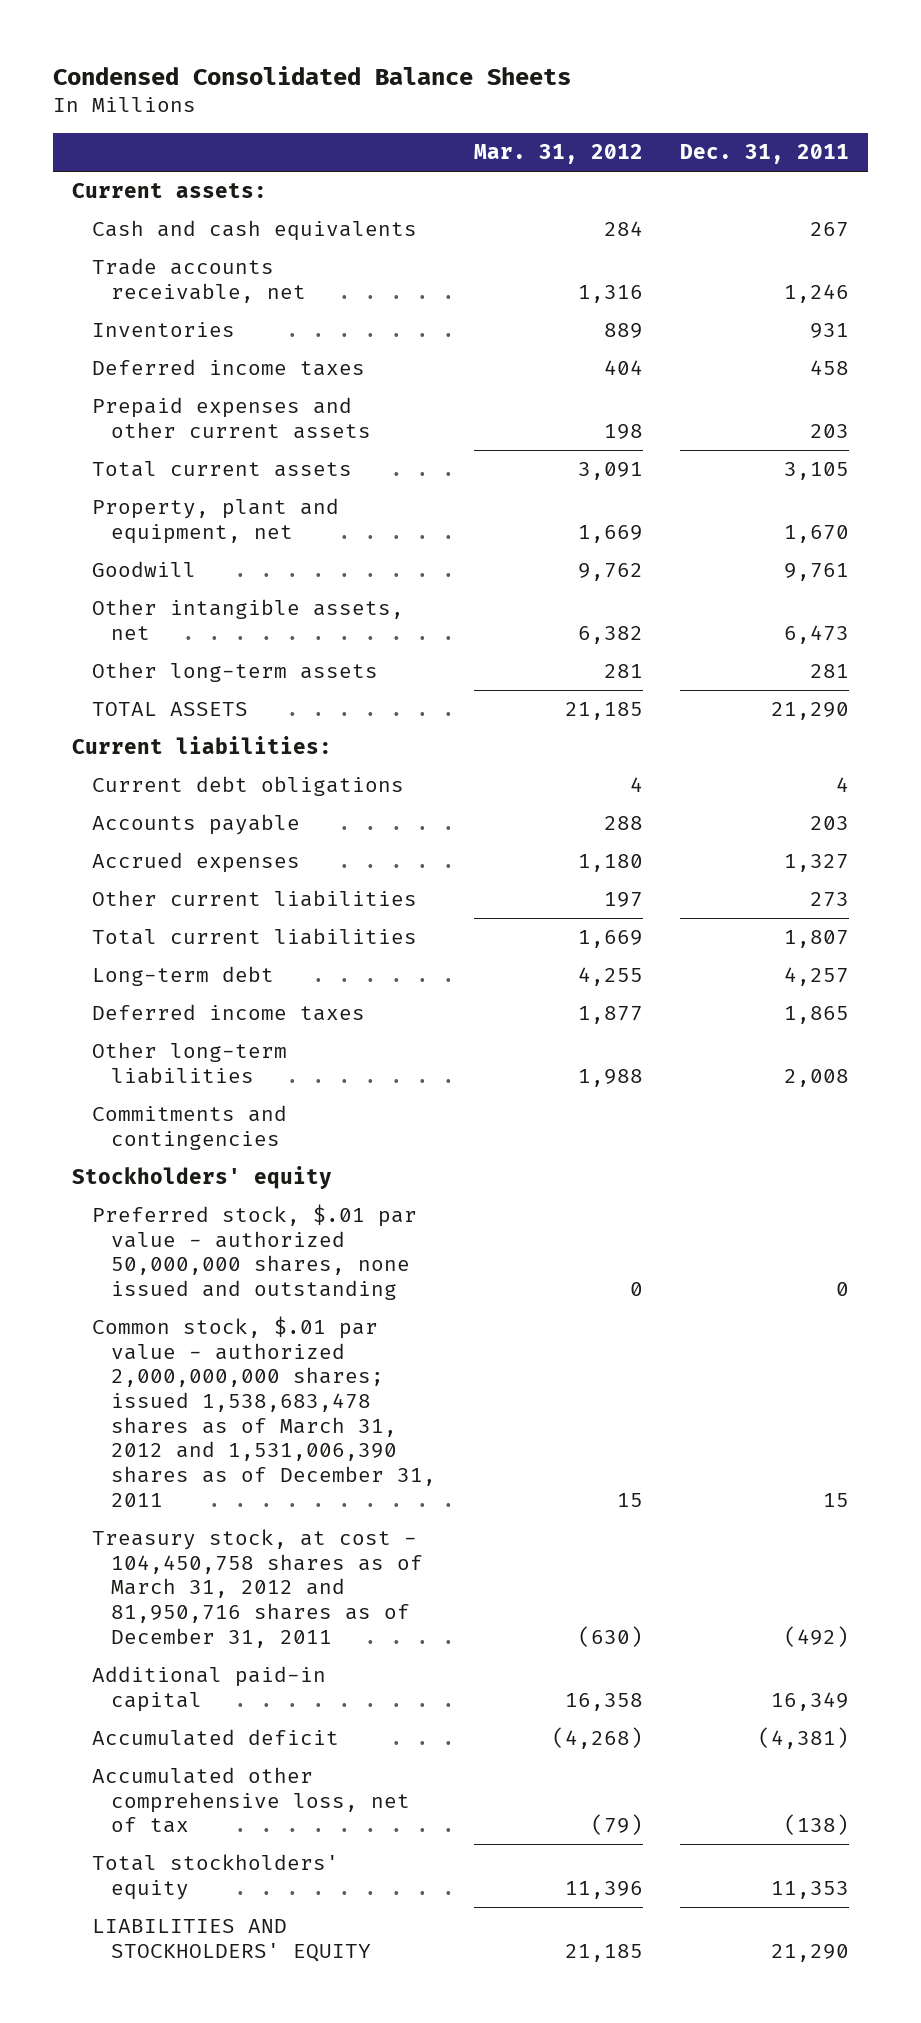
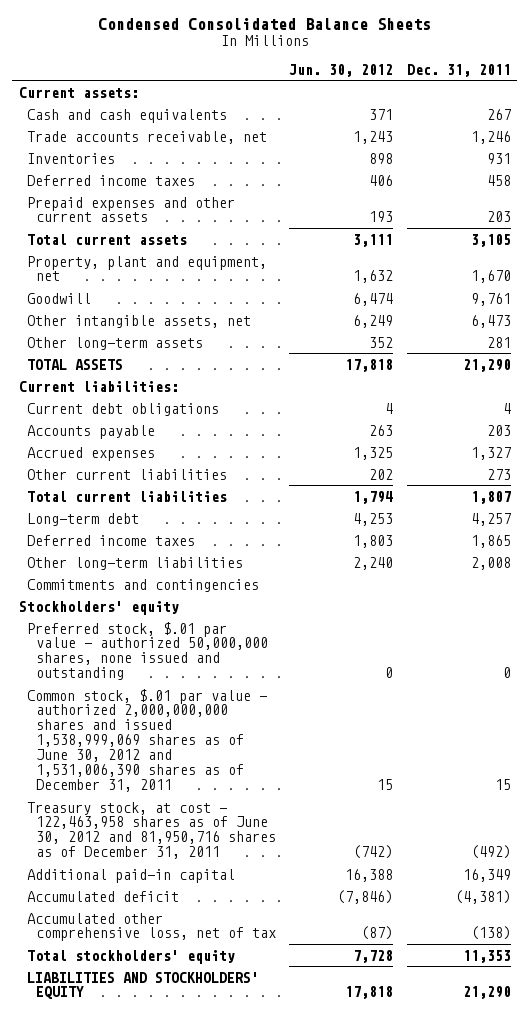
[473,144,643,165] Mar. 31, 2012 -> none
none -> [289,63,394,77] Jun. 30, 2012
[91,1316,437,1507] Common stock, $.01 par value - authorized 2,000,000,000 shares; issued 1,538,683,478 shares as of March 31, 2012 and 1,531,006,390 shares as of December 31, 2011 -> [27,688,268,793] Common stock, $.01 par value - authorized 2,000,000,000 shares and issued 1,538,999,069 shares as of June 30, 2012 and 1,531,006,390 shares as of December 31, 2011
[91,1529,424,1648] Treasury stock, at cost - 104,450,758 shares as of March 31, 2012 and 81,950,716 shares as of December 31, 2011 -> [27,801,276,860] Treasury stock, at cost - 122,463,958 shares as of June 30, 2012 and 81,950,716 shares as of December 31, 2011

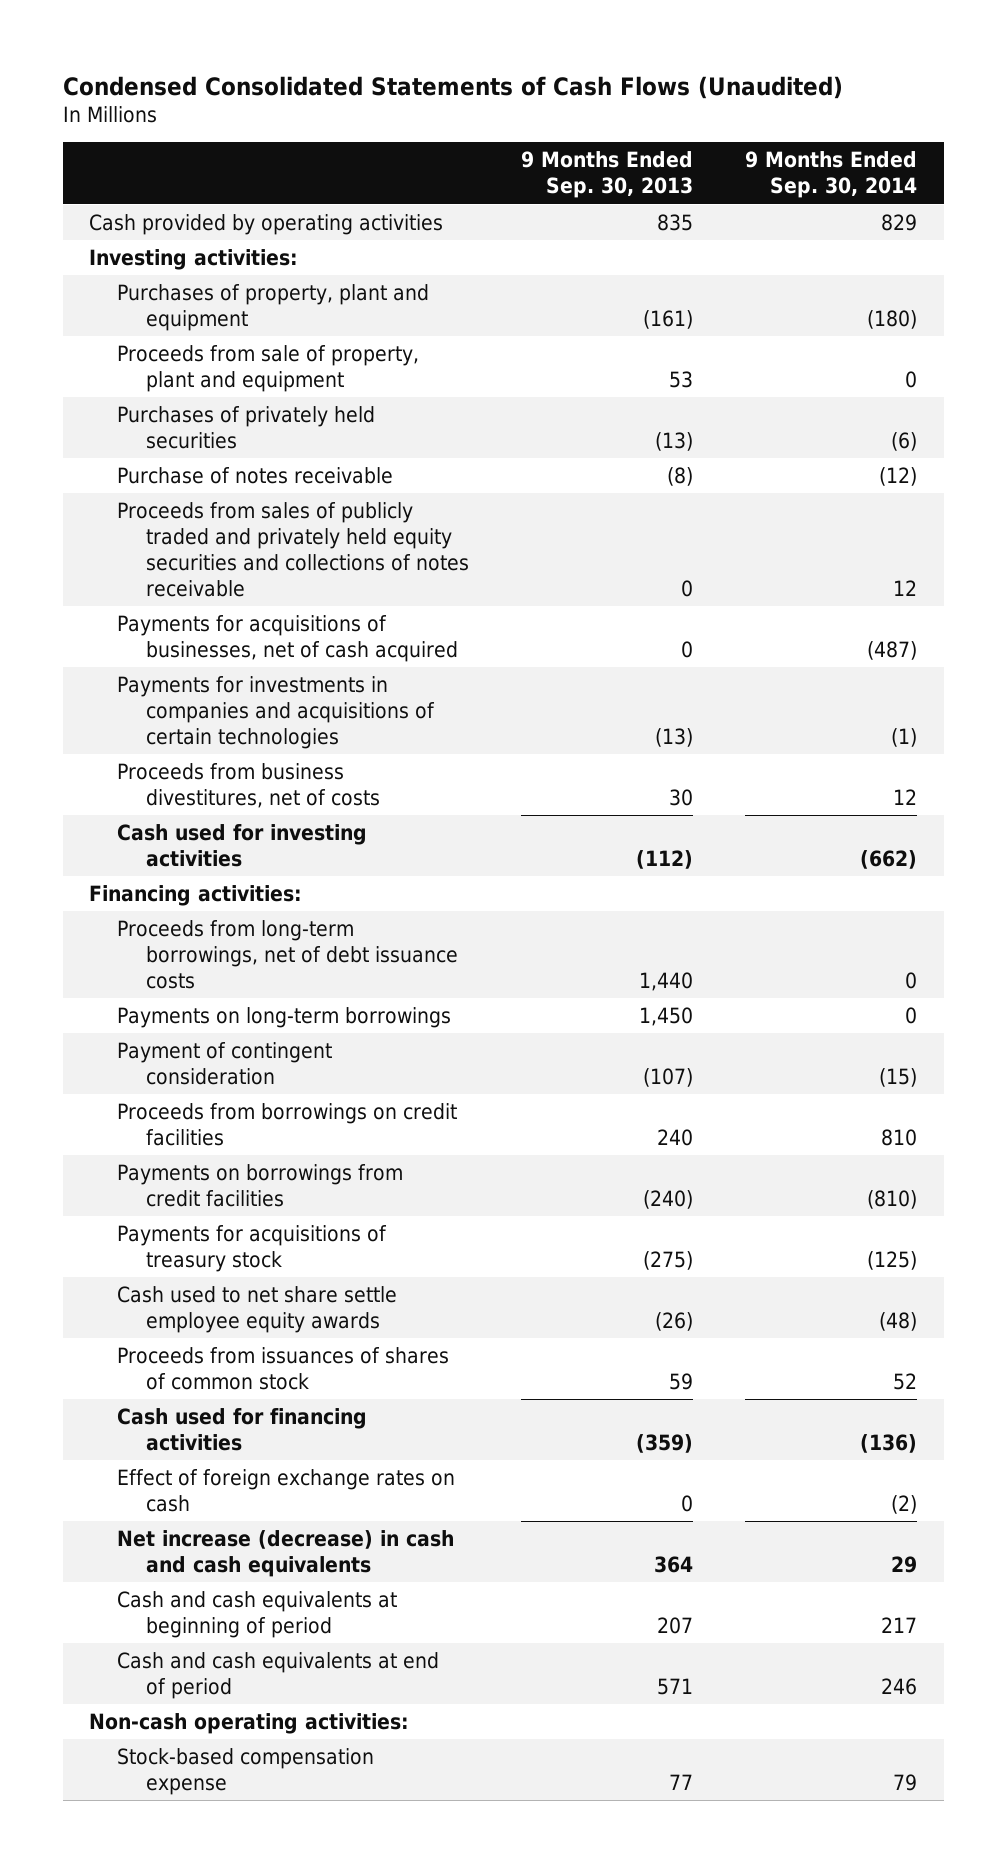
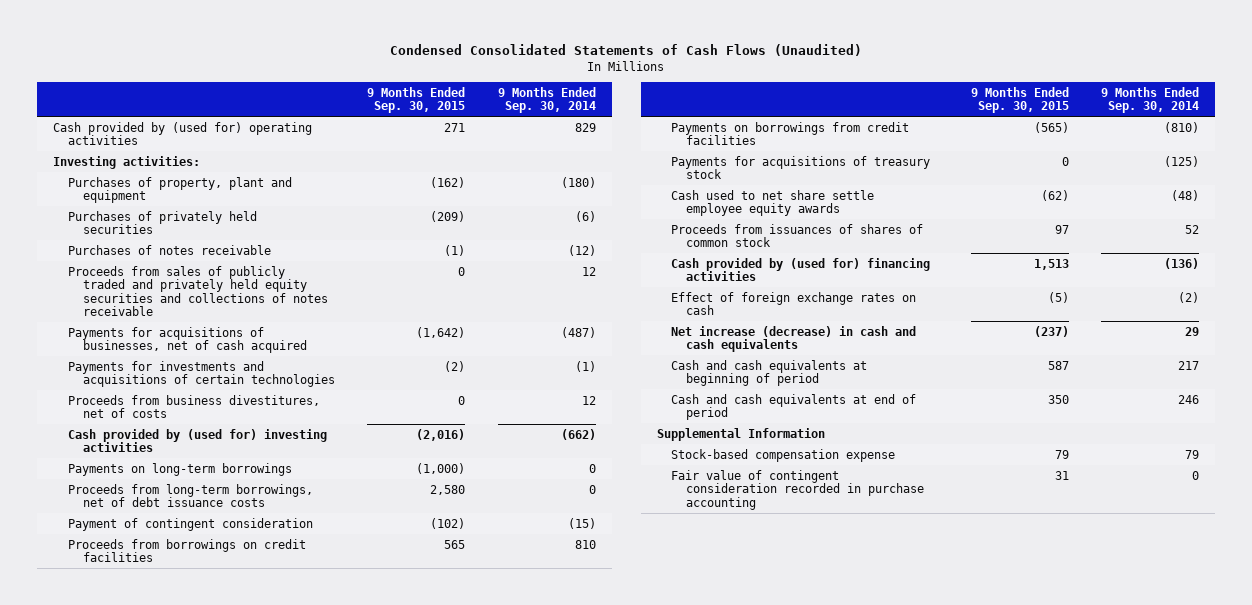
[521,151,694,199] 9 Months Ended Sep. 30, 2013 -> none
none -> [367,86,466,114] 9 Months Ended Sep. 30, 2015
[89,214,444,236] Cash provided by operating activities -> [53,121,313,146] Cash provided by (used for) operating activities
[117,345,420,393] Proceeds from sale of property, plant and equipment -> none
[117,467,394,485] Purchase of notes receivable -> [68,244,272,255] Purchases of notes receivable
[117,676,435,750] Payments for investments in companies and acquisitions of certain technologies -> [68,360,335,388] Payments for investments and acquisitions of certain technologies
[89,885,303,907] Financing activities: -> none
[117,824,368,868] Cash used for investing activities -> [68,428,328,453] Cash provided by (used for) investing activities
[117,920,458,990] Proceeds from long-term borrowings, net of debt issuance costs -> [68,483,314,508] Proceeds from long-term borrowings, net of debt issuance costs
[117,1408,368,1452] Cash used for financing activities -> [671,257,931,282] Cash provided by (used for) financing activities
[89,1713,410,1735] Non-cash operating activities: -> none
none -> [656,427,825,441] Supplemental Information
none -> [671,469,925,510] Fair value of contingent consideration recorded in purchase accounting

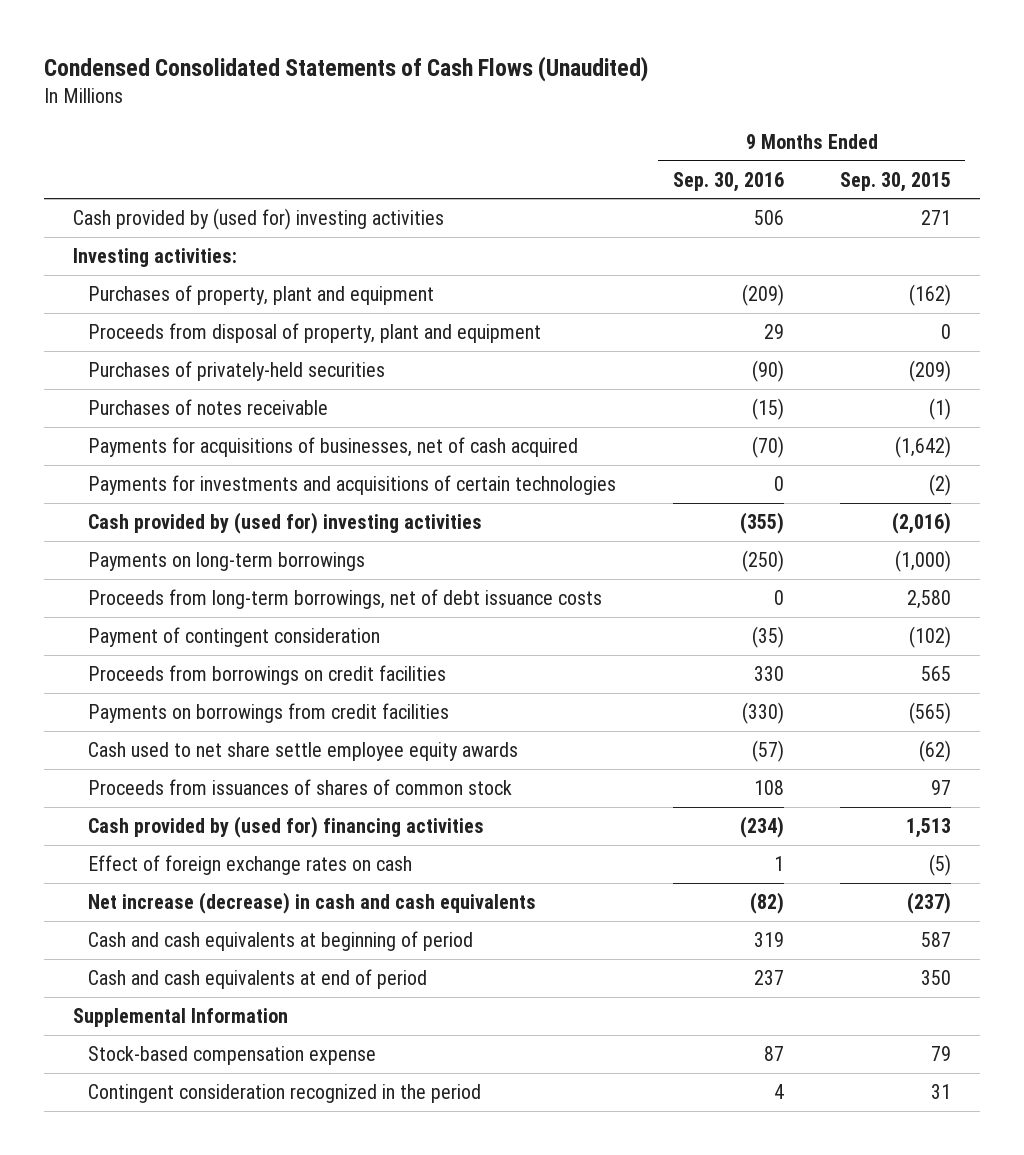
[497,86,596,114] 9 Months Ended Sep. 30, 2014 -> none
none -> [672,171,784,192] Sep. 30, 2016
[53,121,313,146] Cash provided by (used for) operating activities -> [72,207,444,230] Cash provided by (used for) investing activities
none -> [87,322,541,343] Proceeds from disposal of property, plant and equipment
[68,210,258,235] Purchases of privately held securities -> [87,360,385,381] Purchases of privately-held securities
[68,265,328,317] Proceeds from sales of publicly traded and privately held equity securities and collections of notes receivable -> none
[68,394,321,419] Proceeds from business divestitures, net of costs -> none
[671,155,931,180] Payments for acquisitions of treasury stock -> none
[671,469,925,510] Fair value of contingent consideration recorded in purchase accounting -> [87,1083,481,1103] Contingent consideration recognized in the period

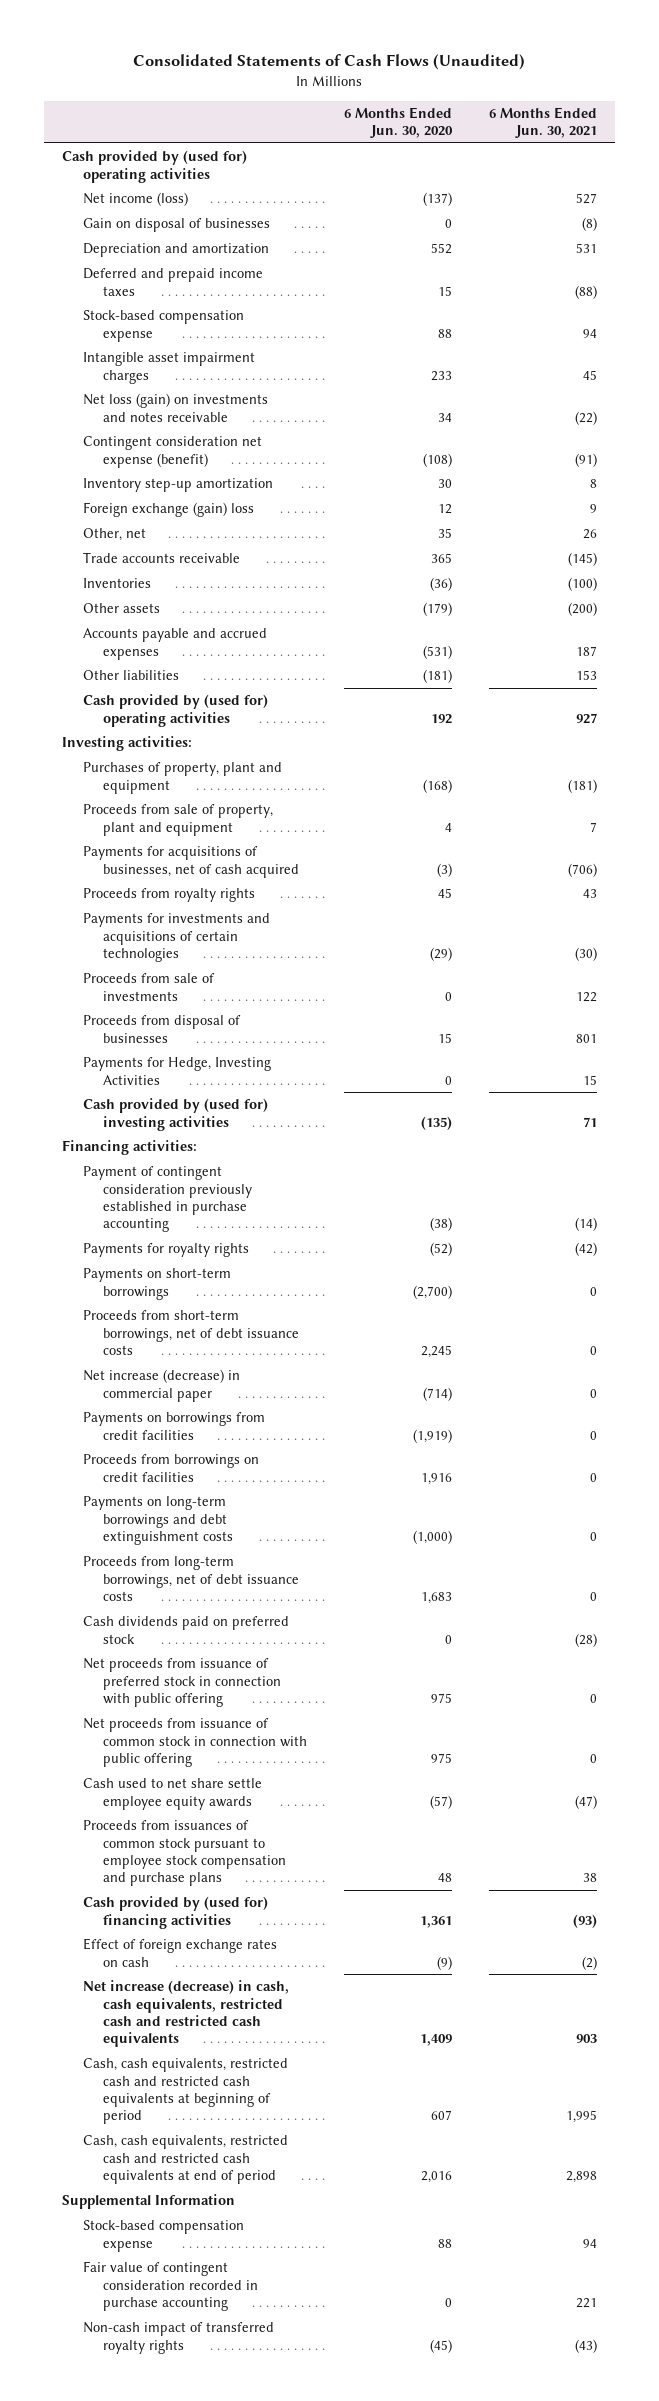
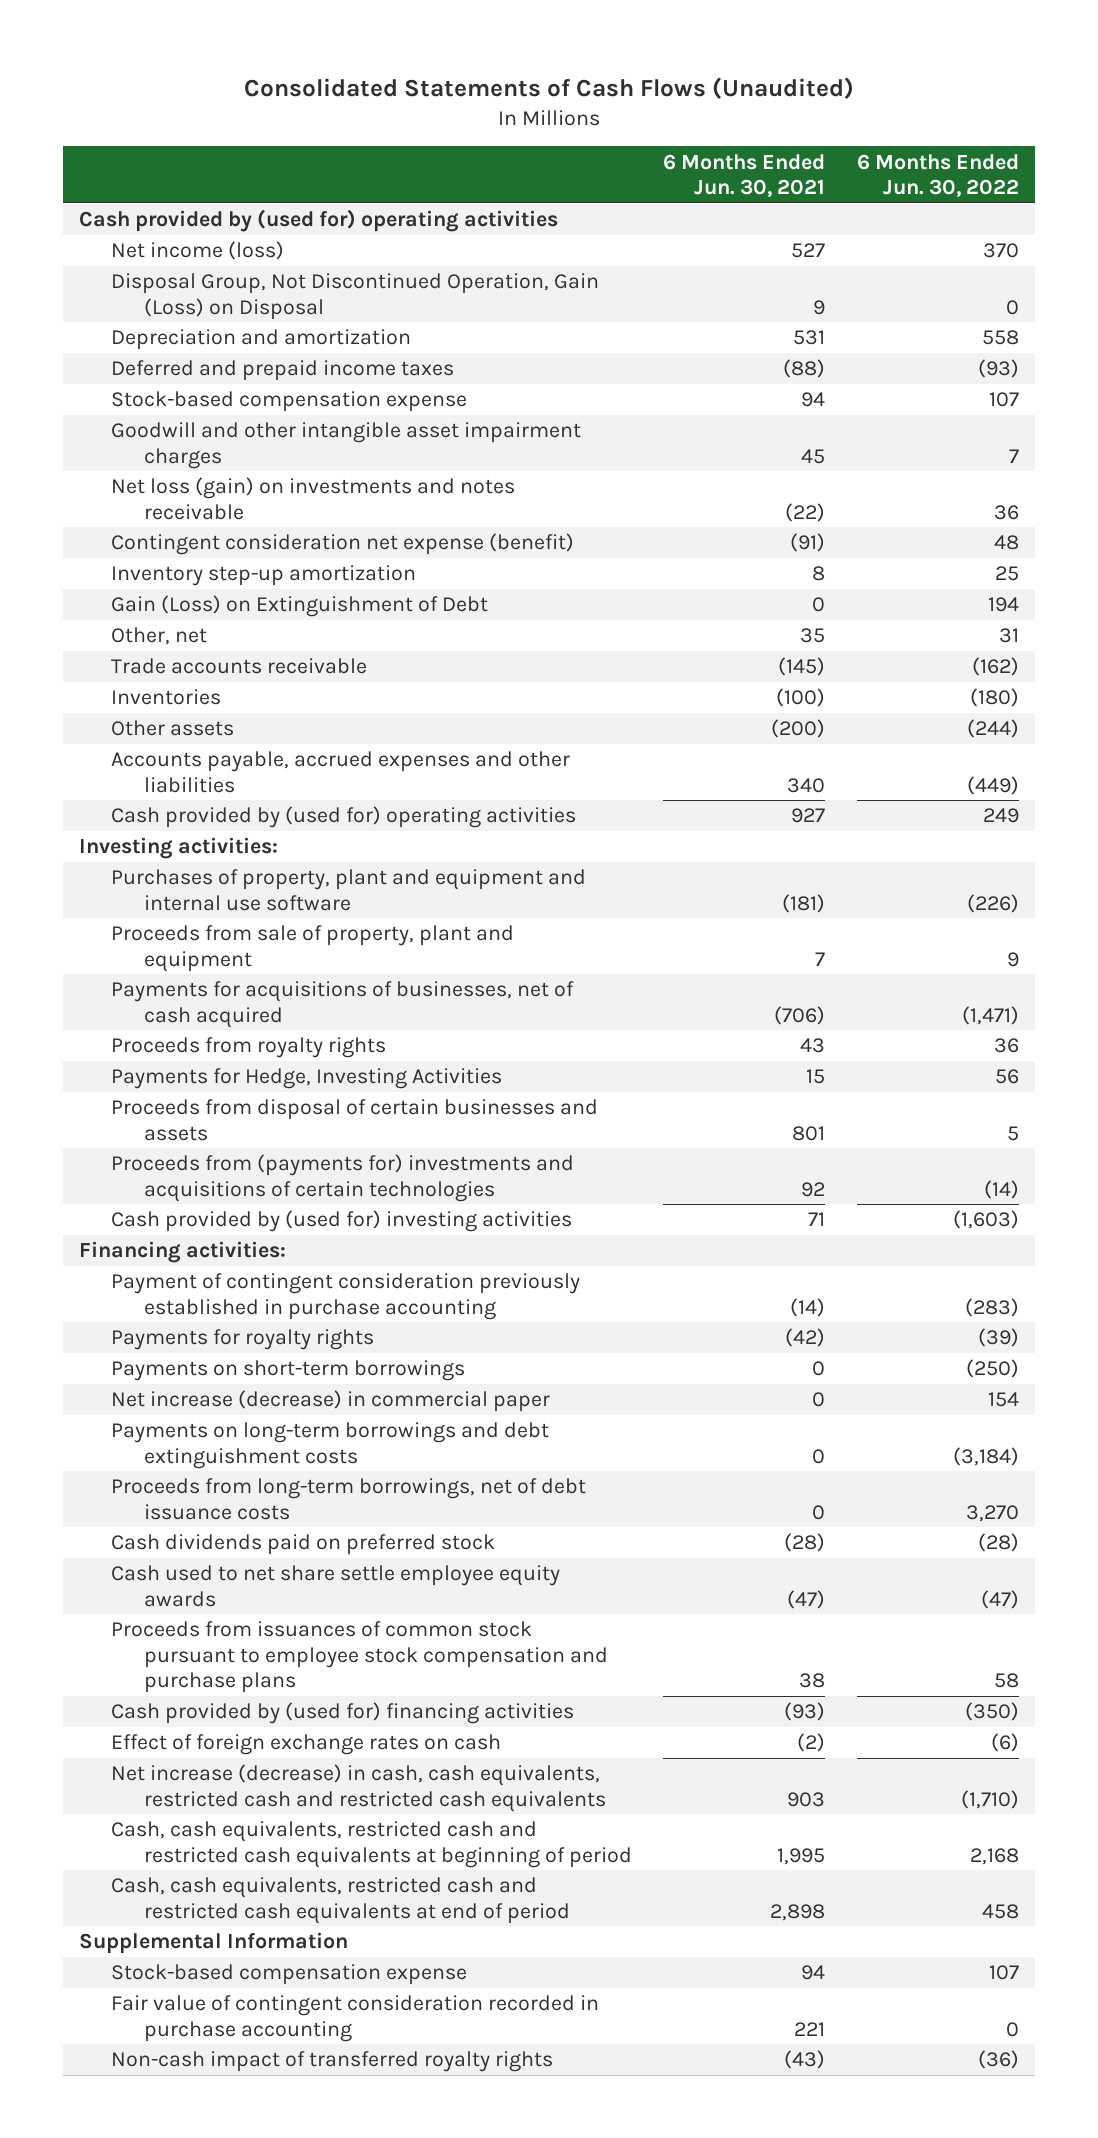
[343,106,453,139] 6 Months Ended Jun. 30, 2020 -> none
none -> [857,153,1020,197] 6 Months Ended Jun. 30, 2022
[82,218,270,233] Gain on disposal of businesses -> [111,273,600,320] Disposal Group, Not Discontinued Operation, Gain (Loss) on Disposal
[581,217,597,232] (8) -> [813,299,826,315] 9
[82,352,255,384] Intangible asset impairment charges -> [111,422,582,469] Goodwill and other intangible asset impairment charges
[82,502,254,518] Foreign exchange (gain) loss -> none
none -> [111,595,489,618] Gain (Loss) on Extinguishment of Debt
[582,529,597,540] 26 -> [800,628,826,644] 35
[82,670,179,681] Other liabilities -> none
[82,628,267,660] Accounts payable and accrued expenses -> [111,751,571,793] Accounts payable, accrued expenses and other liabilities
[575,645,597,656] 187 -> [787,777,826,793] 340
[82,762,282,794] Purchases of property, plant and equipment -> [111,869,587,911] Purchases of property, plant and equipment and internal use software
[82,913,270,962] Payments for investments and acquisitions of certain technologies -> none
[82,973,215,1001] Proceeds from sale of investments -> none
[82,1015,241,1043] Proceeds from disposal of businesses -> none
none -> [111,1099,599,1141] Proceeds from disposal of certain businesses and assets
none -> [111,1154,575,1202] Proceeds from (payments for) investments and acquisitions of certain technologies
[82,1310,299,1355] Proceeds from short-term borrowings, net of debt issuance costs -> none
[82,1412,265,1440] Payments on borrowings from credit facilities -> none
[82,1454,259,1482] Proceeds from borrowings on credit facilities -> none
[82,1658,281,1707] Net proceeds from issuance of preferred stock in connection with public offering -> none
[82,1718,307,1767] Net proceeds from issuance of common stock in connection with public offering -> none

